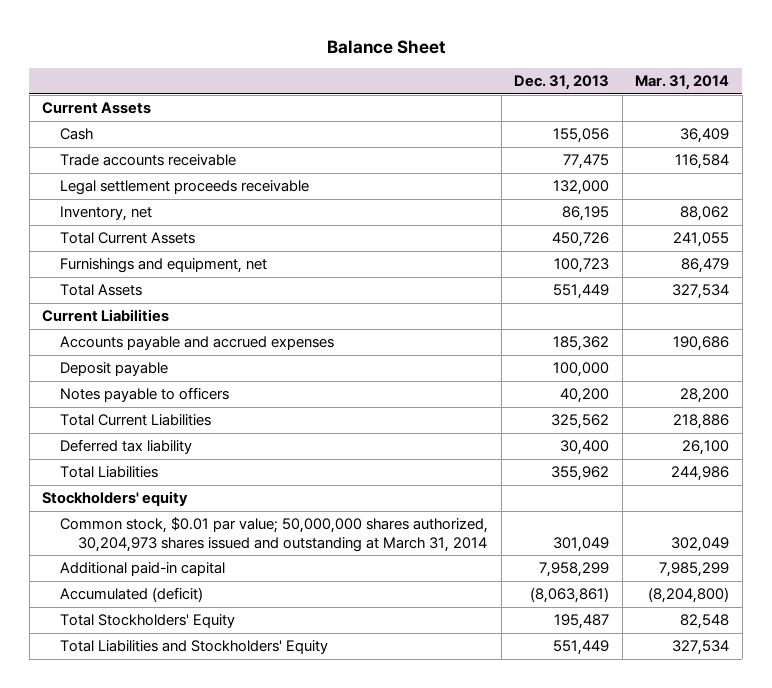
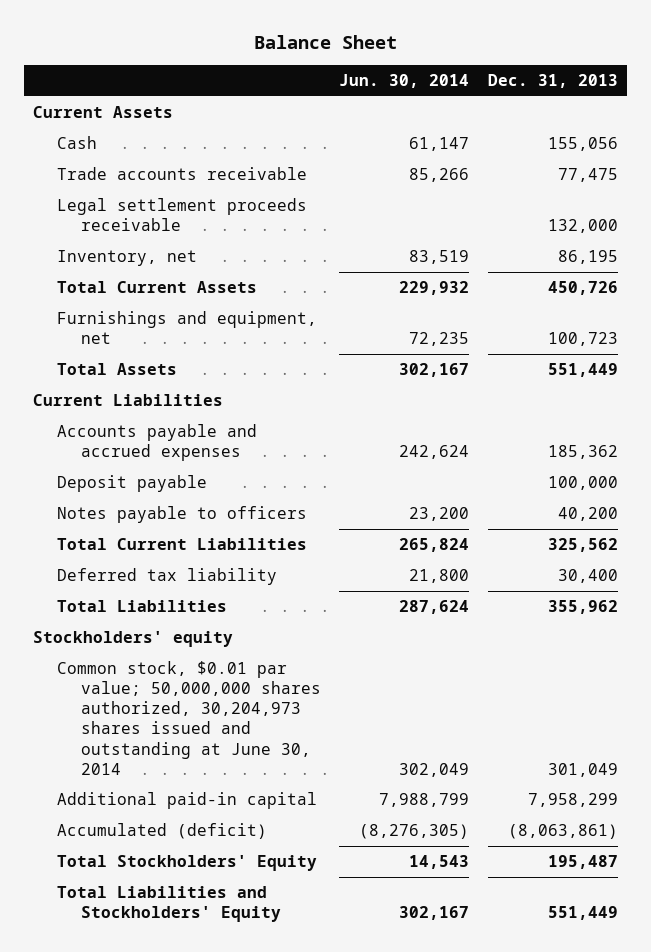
[635,75,730,91] Mar. 31, 2014 -> none
none -> [339,74,470,89] Jun. 30, 2014
[60,517,489,552] Common stock, $0.01 par value; 50,000,000 shares authorized, 30,204,973 shares issued and outstanding at March 31, 2014 -> [56,661,321,775] Common stock, $0.01 par value; 50,000,000 shares authorized, 30,204,973 shares issued and outstanding at June 30, 2014

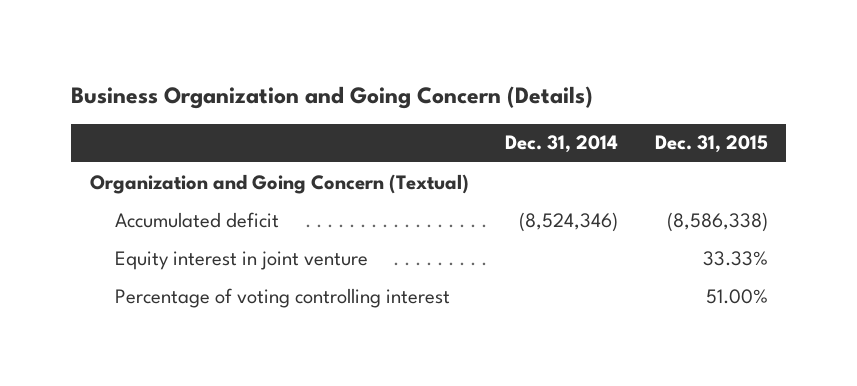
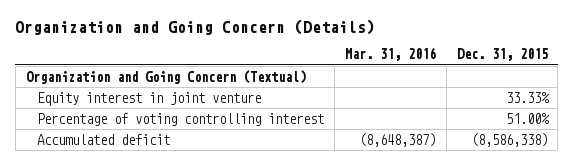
[71,86,594,110] Business Organization and Going Concern (Details) -> [15,18,376,35] Organization and Going Concern (Details)
[505,135,619,154] Dec. 31, 2014 -> none
none -> [344,47,436,62] Mar. 31, 2016
[114,211,279,228] Accumulated deficit -> [36,133,170,145] Accumulated deficit

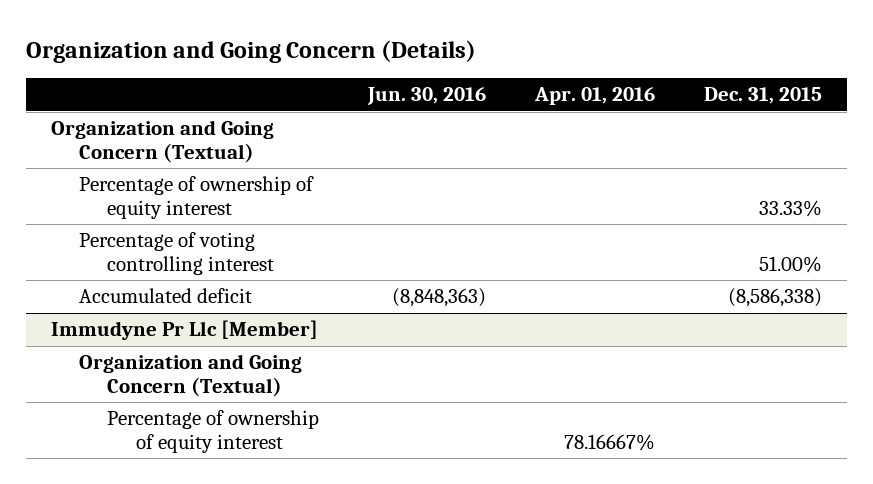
[344,47,436,62] Mar. 31, 2016 -> none
none -> [367,87,487,106] Jun. 30, 2016
none -> [534,87,656,106] Apr. 01, 2016
[36,91,261,106] Equity interest in joint venture -> [78,176,314,219] Percentage of ownership of equity interest
none -> [50,320,318,341] Immudyne Pr Llc [Member]
none -> [78,354,302,397] Organization and Going Concern (Textual)
none -> [107,410,320,453] Percentage of ownership of equity interest

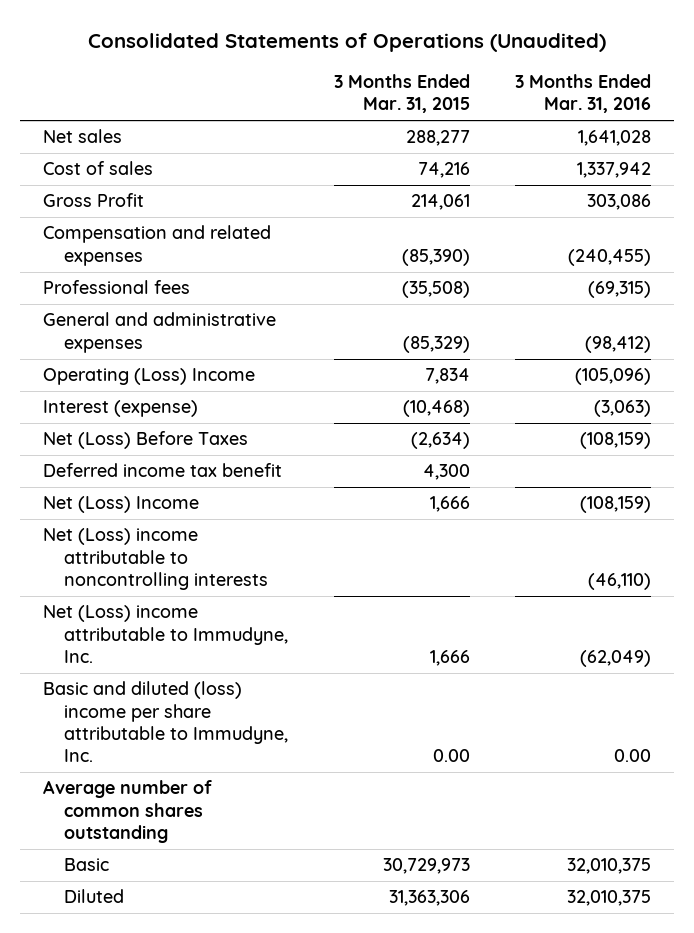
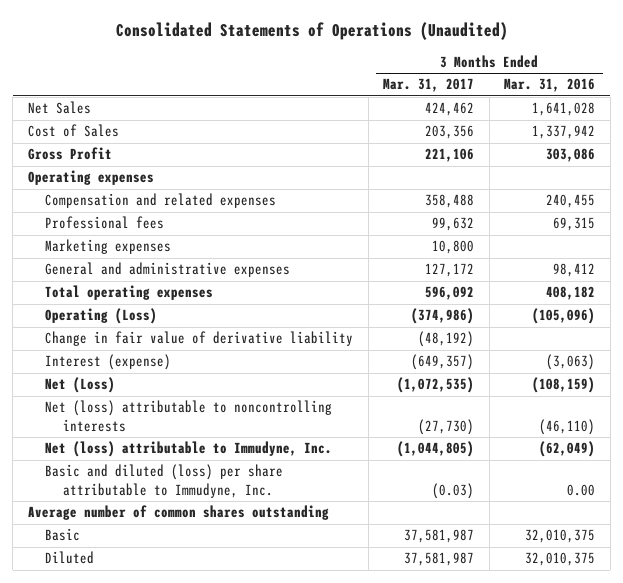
[333,73,470,114] 3 Months Ended Mar. 31, 2015 -> none
none -> [383,78,475,93] Mar. 31, 2017
[42,129,122,144] Net sales -> [27,101,91,115] Net Sales
[42,161,153,176] Cost of sales -> [27,124,119,138] Cost of Sales
none -> [27,170,154,186] Operating expenses
[568,248,652,266] (240,455) -> [546,194,596,209] 240,455
[588,281,652,299] (69,315) -> [553,217,596,232] 69,315
none -> [45,239,172,255] Marketing expenses
[585,335,652,353] (98,412) -> [553,263,596,278] 98,412
none -> [45,285,214,301] Total operating expenses
[42,368,255,386] Operating (Loss) Income -> [45,308,158,325] Operating (Loss)
none -> [45,331,354,347] Change in fair value of derivative liability
[42,431,248,450] Net (Loss) Before Taxes -> none
[42,463,282,478] Deferred income tax benefit -> none
[42,496,199,514] Net (Loss) Income -> [45,377,116,394] Net (Loss)
[42,528,268,591] Net (Loss) income attributable to noncontrolling interests -> [45,400,333,433] Net (loss) attributable to noncontrolling interests
[42,605,288,664] Net (Loss) income attributable to Immudyne, Inc. -> [45,441,333,458] Net (loss) attributable to Immudyne, Inc.
[42,681,288,763] Basic and diluted (loss) income per share attributable to Immudyne, Inc. -> [45,464,284,499] Basic and diluted (loss) per share attributable to Immudyne, Inc.

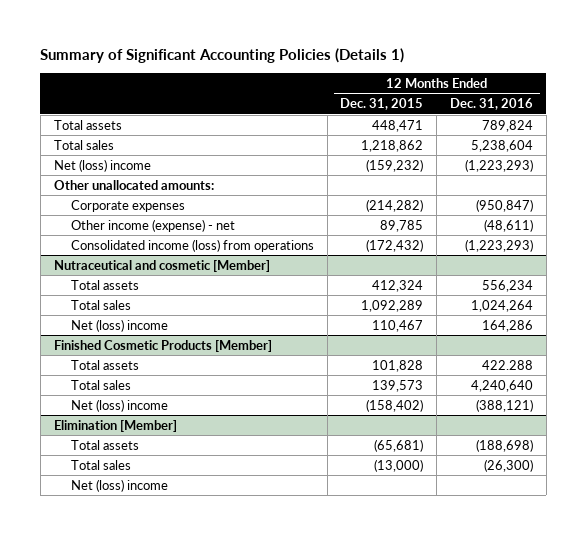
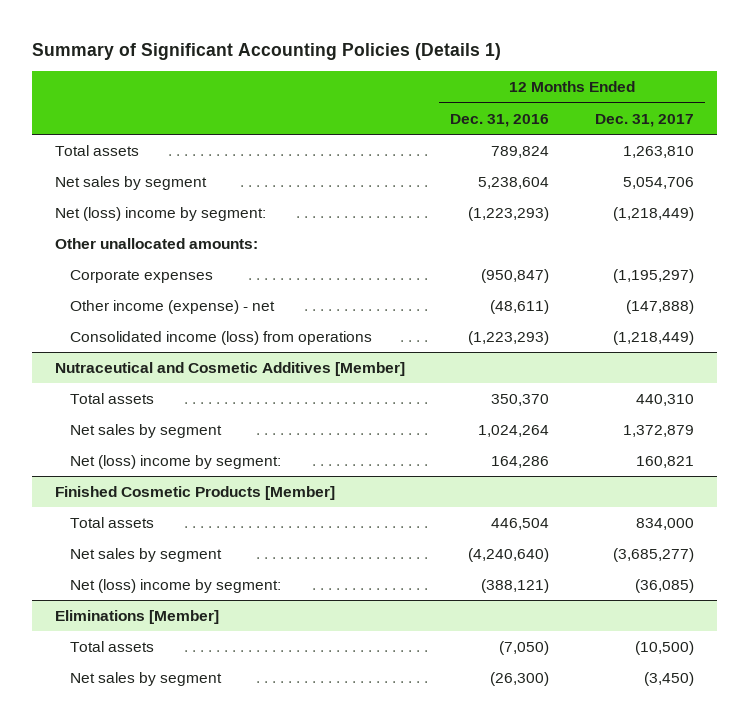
[340,98,424,111] Dec. 31, 2015 -> none
none -> [594,113,694,127] Dec. 31, 2017
[53,139,114,150] Total sales -> [54,175,207,190] Net sales by segment
[53,158,151,172] Net (loss) income -> [54,206,266,221] Net (loss) income by segment:
[53,259,270,272] Nutraceutical and cosmetic [Member] -> [54,361,405,376] Nutraceutical and Cosmetic Additives [Member]
[482,279,534,292] 556,234 -> [491,393,550,406] 350,370
[70,299,131,310] Total sales -> [70,423,223,438] Net sales by segment
[70,318,168,332] Net (loss) income -> [70,454,282,469] Net (loss) income by segment:
[70,478,168,492] Net (loss) income -> none
[482,359,534,370] 422.288 -> [491,517,550,530] 446,504
[70,379,131,390] Total sales -> [70,547,223,562] Net sales by segment
[471,379,534,392] 4,240,640 -> [468,547,550,562] (4,240,640)
[70,398,168,412] Net (loss) income -> [70,578,282,593] Net (loss) income by segment:
[53,419,177,432] Elimination [Member] -> [54,609,219,624] Eliminations [Member]
[476,438,534,452] (188,698) -> [499,640,550,655] (7,050)
[70,459,131,470] Total sales -> [70,671,223,686] Net sales by segment

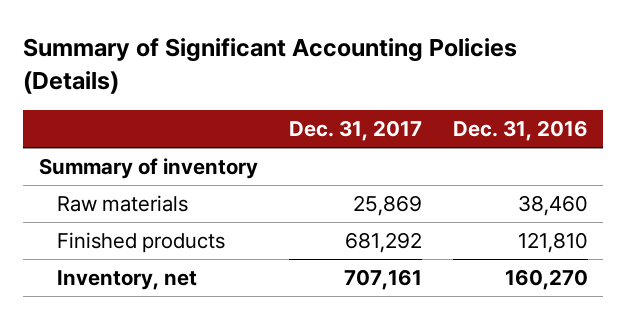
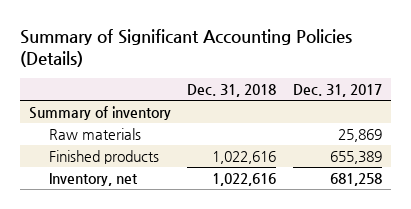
[452,119,588,141] Dec. 31, 2016 -> none
none -> [187,84,277,98] Dec. 31, 2018
[344,232,422,254] 681,292 -> [330,150,383,164] 655,389
[343,269,422,291] 707,161 -> [330,172,383,186] 681,258

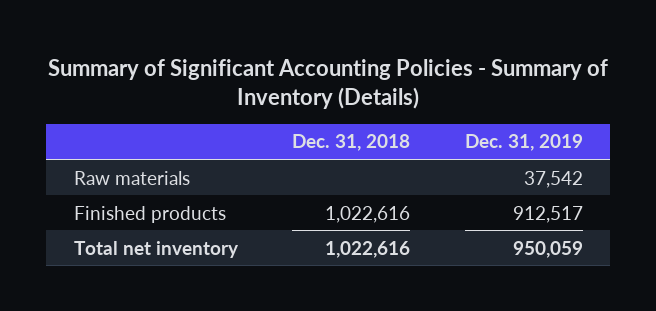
[20,29,353,68] Summary of Significant Accounting Policies (Details) -> [48,58,609,109] Summary of Significant Accounting Policies - Summary of Inventory (Details)
[293,84,383,98] Dec. 31, 2017 -> none
none -> [464,134,583,152] Dec. 31, 2019
[28,105,171,120] Summary of inventory -> none
[48,172,138,186] Inventory, net -> [73,240,239,258] Total net inventory

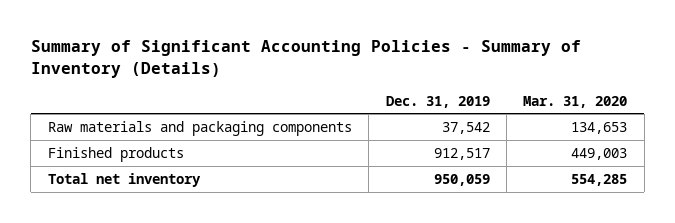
[292,134,411,152] Dec. 31, 2018 -> none
none -> [523,95,628,108] Mar. 31, 2020
[73,170,190,185] Raw materials -> [47,120,352,136] Raw materials and packaging components

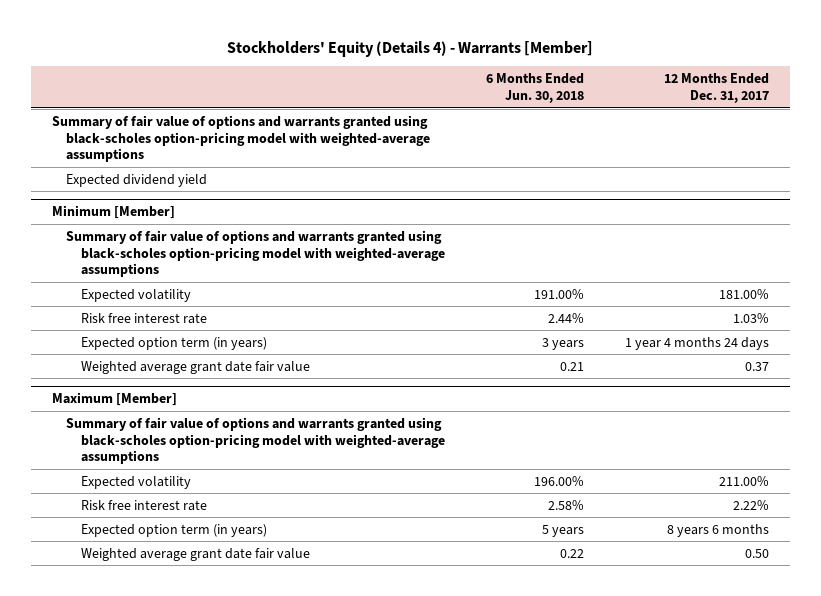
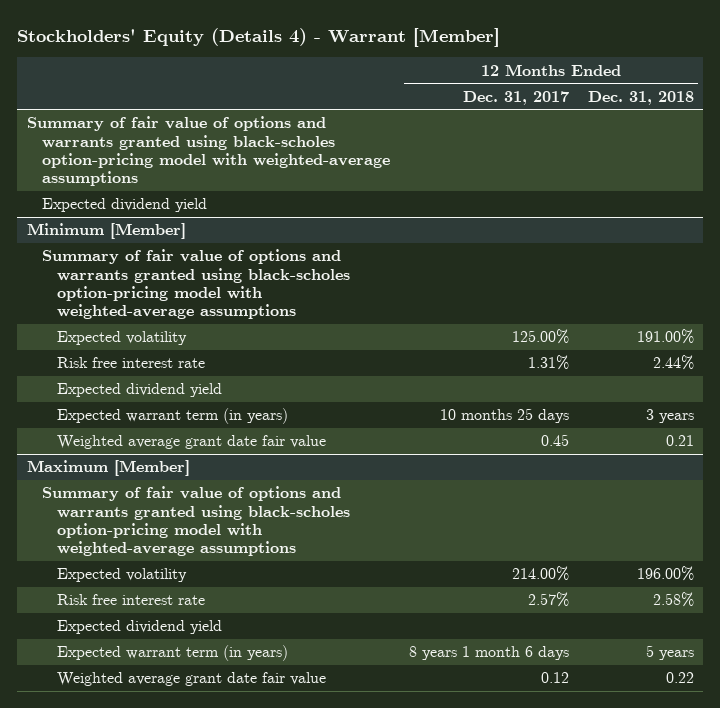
[227,40,594,57] Stockholders' Equity (Details 4) - Warrants [Member] -> [17,27,501,47] Stockholders' Equity (Details 4) - Warrant [Member]
[485,72,584,103] 6 Months Ended Jun. 30, 2018 -> none
none -> [587,90,694,105] Dec. 31, 2018
[719,288,770,299] 181.00% -> [511,329,569,345] 125.00%
[733,312,770,323] 1.03% -> [527,355,569,371] 1.31%
none -> [56,383,222,398] Expected dividend yield
[80,336,267,350] Expected option term (in years) -> [56,408,288,425] Expected warrant term (in years)
[625,336,770,350] 1 year 4 months 24 days -> [439,408,569,424] 10 months 25 days
[745,361,770,371] 0.37 -> [540,434,569,447] 0.45
[719,475,770,486] 211.00% -> [511,566,569,582] 214.00%
[733,499,770,510] 2.22% -> [527,592,569,608] 2.57%
none -> [56,620,222,635] Expected dividend yield
[80,523,267,537] Expected option term (in years) -> [56,645,288,662] Expected warrant term (in years)
[667,523,770,537] 8 years 6 months -> [408,646,569,661] 8 years 1 month 6 days
[745,548,770,558] 0.50 -> [540,672,569,684] 0.12

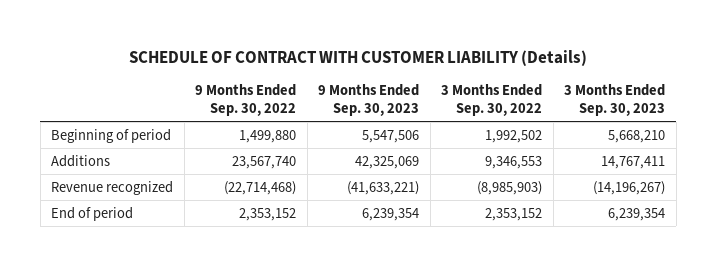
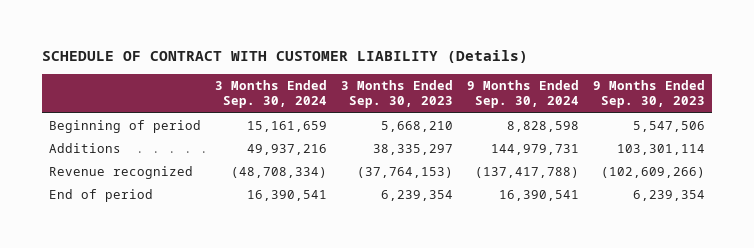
[195,84,297,117] 9 Months Ended Sep. 30, 2022 -> none
[441,84,543,117] 3 Months Ended Sep. 30, 2022 -> none
none -> [214,79,327,109] 3 Months Ended Sep. 30, 2024
none -> [467,79,580,109] 9 Months Ended Sep. 30, 2024
[355,155,420,169] 42,325,069 -> [617,144,706,156] 103,301,114
[601,155,666,169] 14,767,411 -> [372,144,453,156] 38,335,297
[347,180,420,195] (41,633,221) -> [601,167,706,179] (102,609,266)
[593,180,666,195] (14,196,267) -> [356,167,453,179] (37,764,153)

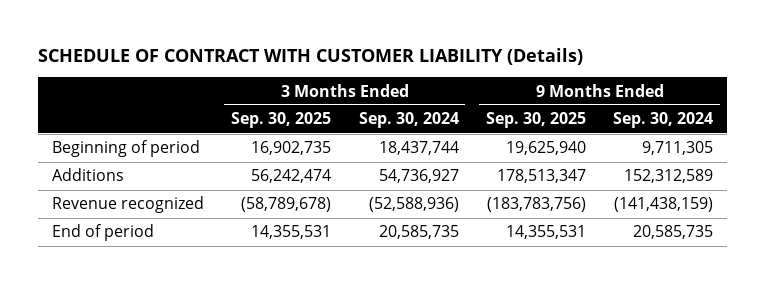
[340,79,453,109] 3 Months Ended Sep. 30, 2023 -> none
[593,79,706,109] 9 Months Ended Sep. 30, 2023 -> none
none -> [231,112,332,129] Sep. 30, 2025
none -> [485,112,586,129] Sep. 30, 2025
[246,121,327,133] 15,161,659 -> [378,141,459,156] 18,437,744
[507,121,580,133] 8,828,598 -> [642,141,714,156] 9,711,305
[246,144,327,156] 49,937,216 -> [378,169,459,184] 54,736,927
[491,144,580,156] 144,979,731 -> [624,169,714,184] 152,312,589
[230,167,327,179] (48,708,334) -> [368,197,459,213] (52,588,936)
[475,167,580,179] (137,417,788) -> [614,197,714,213] (141,438,159)
[246,190,327,202] 16,390,541 -> [378,225,459,240] 20,585,735
[499,190,580,202] 16,390,541 -> [633,225,714,240] 20,585,735

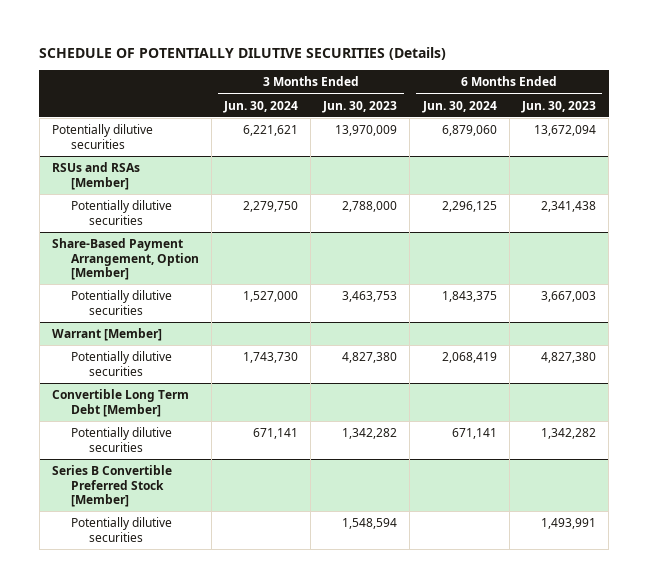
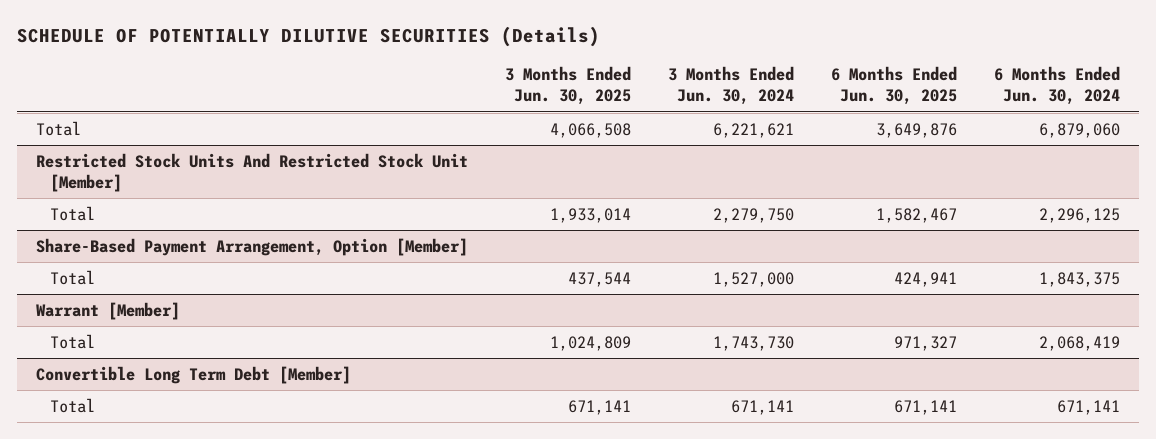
[322,100,398,113] Jun. 30, 2023 -> none
[520,100,596,113] Jun. 30, 2023 -> none
none -> [504,66,631,106] 3 Months Ended Jun. 30, 2025
none -> [831,66,958,106] 6 Months Ended Jun. 30, 2025
[52,124,154,149] Potentially dilutive securities -> [35,120,81,136] Total
[52,162,141,190] RSUs and RSAs [Member] -> [35,152,468,192] Restricted Stock Units And Restricted Stock Unit [Member]
[70,200,172,225] Potentially dilutive securities -> [49,205,95,221] Total
[70,290,172,315] Potentially dilutive securities -> [49,269,95,285] Total
[70,351,172,376] Potentially dilutive securities -> [49,333,95,349] Total
[52,465,173,508] Series B Convertible Preferred Stock [Member] -> none
[70,517,172,542] Potentially dilutive securities -> none
[70,427,172,452] Potentially dilutive securities -> [49,397,95,413] Total

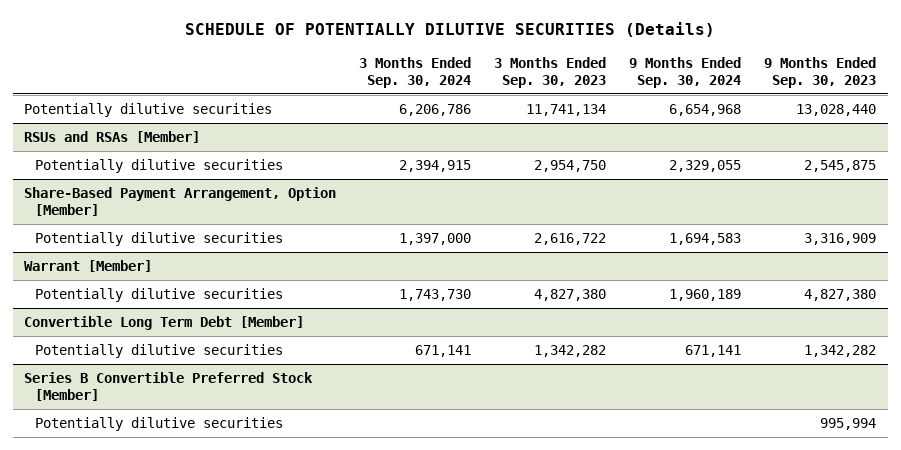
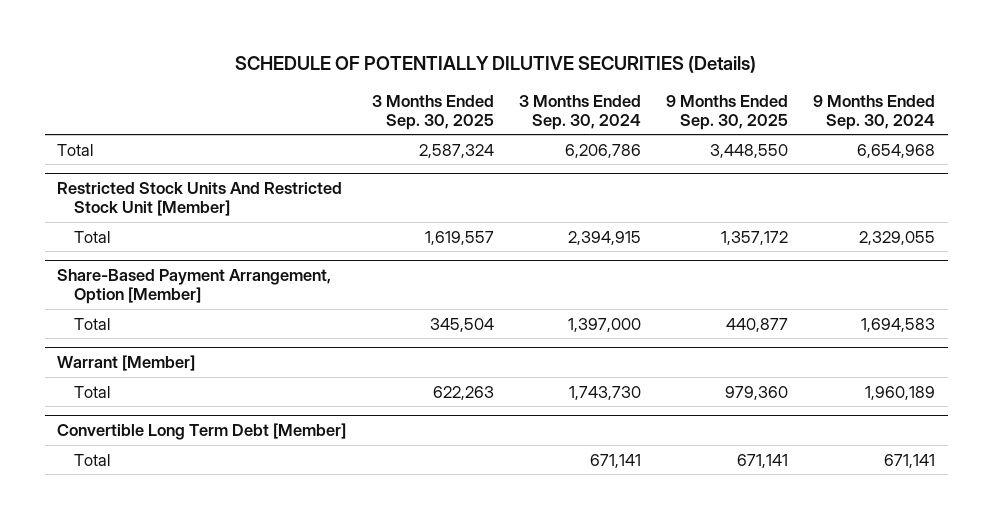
[494,56,607,89] 3 Months Ended Sep. 30, 2023 -> none
[764,56,877,89] 9 Months Ended Sep. 30, 2023 -> none
none -> [371,94,494,130] 3 Months Ended Sep. 30, 2025
none -> [666,94,789,130] 9 Months Ended Sep. 30, 2025
[24,103,273,118] Potentially dilutive securities -> [57,143,94,156] Total
[24,131,201,144] RSUs and RSAs [Member] -> [57,182,343,216] Restricted Stock Units And Restricted Stock Unit [Member]
[35,159,284,174] Potentially dilutive securities -> [74,230,111,243] Total
[35,232,284,247] Potentially dilutive securities -> [74,317,111,330] Total
[35,288,284,303] Potentially dilutive securities -> [74,385,111,398] Total
[24,372,314,402] Series B Convertible Preferred Stock [Member] -> none
[35,417,284,432] Potentially dilutive securities -> none
[35,344,284,359] Potentially dilutive securities -> [74,453,111,466] Total

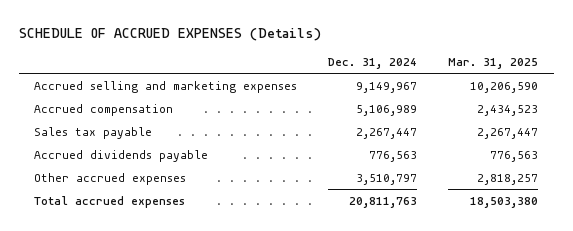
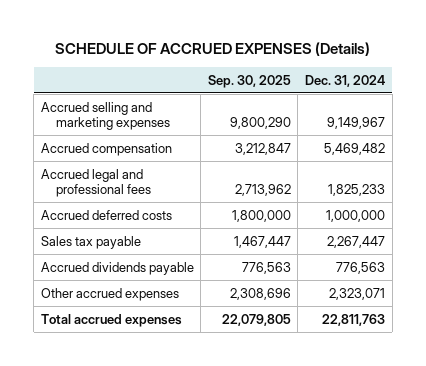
[448,57,539,69] Mar. 31, 2025 -> none
none -> [207,74,291,88] Sep. 30, 2025
[356,104,418,116] 5,106,989 -> [324,142,386,155] 5,469,482
none -> [40,168,151,197] Accrued legal and professional fees
none -> [40,209,172,220] Accrued deferred costs
[356,173,418,185] 3,510,797 -> [329,287,386,300] 2,323,071
[349,196,418,208] 20,811,763 -> [322,313,386,326] 22,811,763

